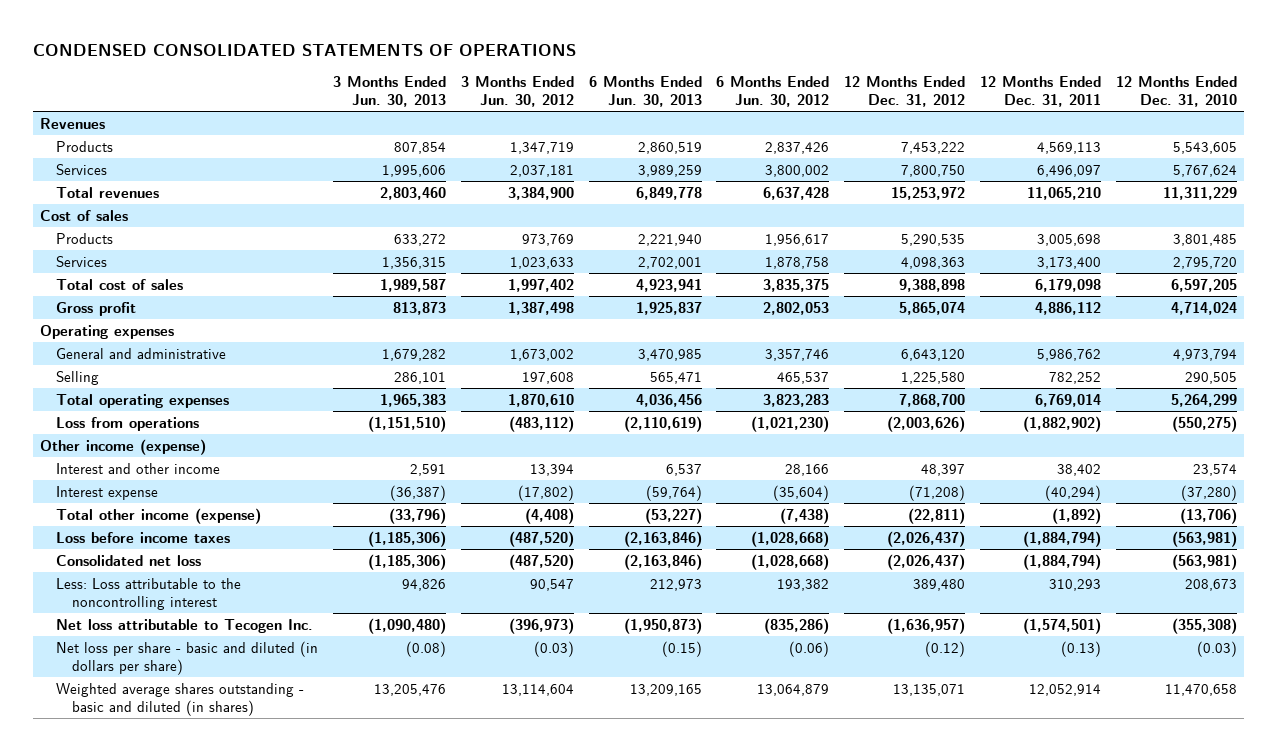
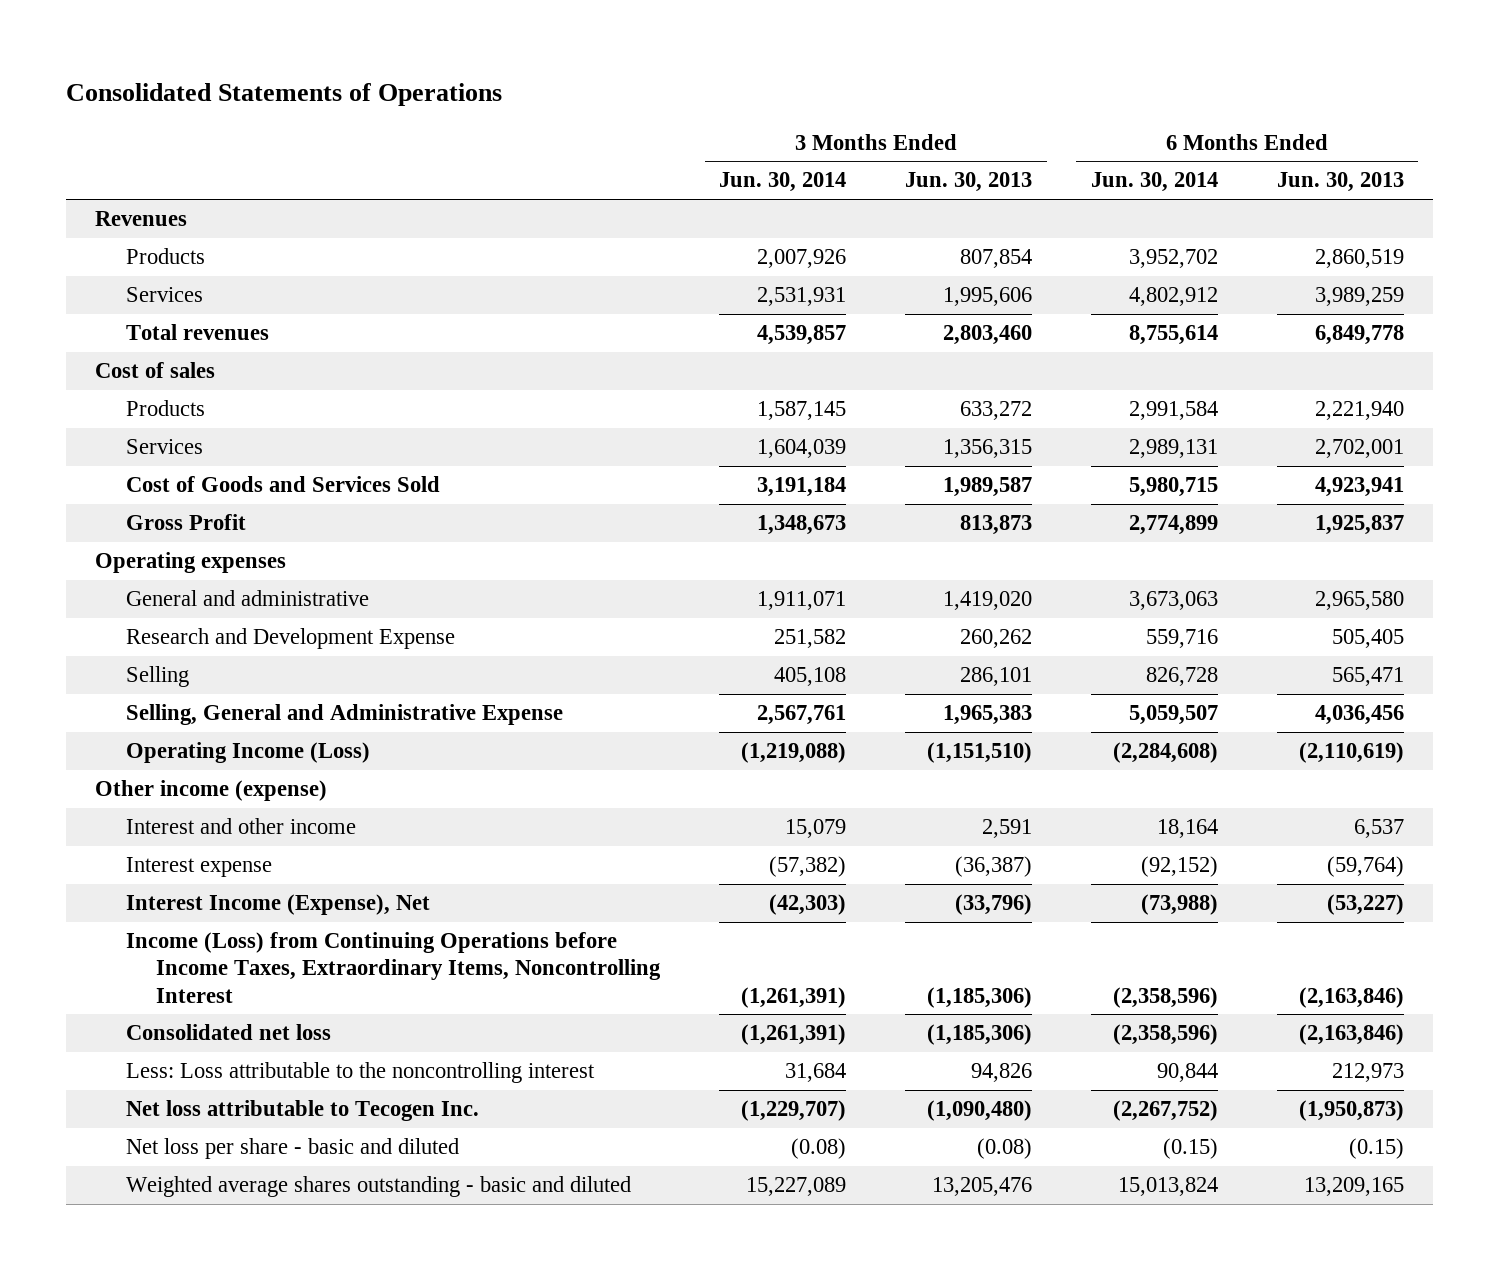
[33,43,577,56] CONDENSED CONSOLIDATED STATEMENTS OF OPERATIONS -> [65,82,502,106] Consolidated Statements of Operations
[460,75,574,107] 3 Months Ended Jun. 30, 2012 -> none
[716,75,830,107] 6 Months Ended Jun. 30, 2012 -> none
[844,75,966,107] 12 Months Ended Dec. 31, 2012 -> none
[979,75,1101,107] 12 Months Ended Dec. 31, 2011 -> none
[1115,75,1237,107] 12 Months Ended Dec. 31, 2010 -> none
none -> [719,172,847,193] Jun. 30, 2014
none -> [1090,172,1218,193] Jun. 30, 2014
[56,278,184,290] Total cost of sales -> [125,476,440,493] Cost of Goods and Services Sold
[56,301,137,316] Gross profit -> [125,514,246,531] Gross Profit
[382,348,447,361] 1,679,282 -> [943,591,1033,611] 1,419,020
[637,348,702,361] 3,470,985 -> [1314,591,1404,611] 2,965,580
none -> [125,628,455,650] Research and Development Expense
[56,393,230,408] Total operating expenses -> [125,704,563,726] Selling, General and Administrative Expense
[56,416,200,431] Loss from operations -> [125,742,370,764] Operating Income (Loss)
[56,507,262,524] Total other income (expense) -> [125,894,430,916] Interest Income (Expense), Net
[56,531,231,543] Loss before income taxes -> [125,932,662,1003] Income (Loss) from Continuing Operations before Income Taxes, Extraordinary Items, Noncontrolling Interest
[56,640,319,675] Net loss per share - basic and diluted (in dollars per share) -> [125,1138,459,1160] Net loss per share - basic and diluted
[56,682,305,716] Weighted average shares outstanding - basic and diluted (in shares) -> [125,1176,631,1198] Weighted average shares outstanding - basic and diluted

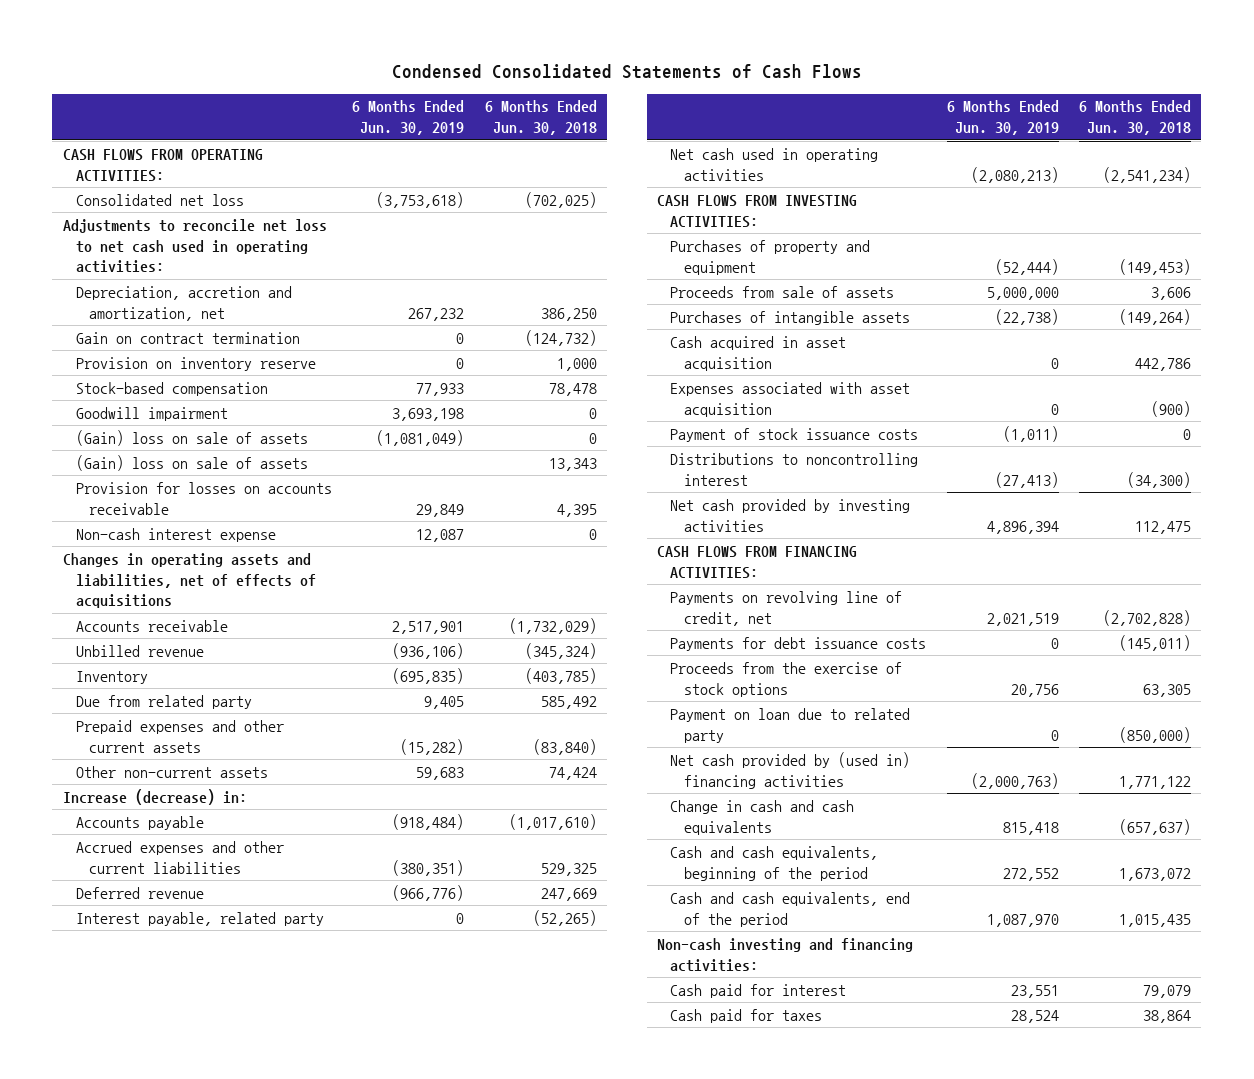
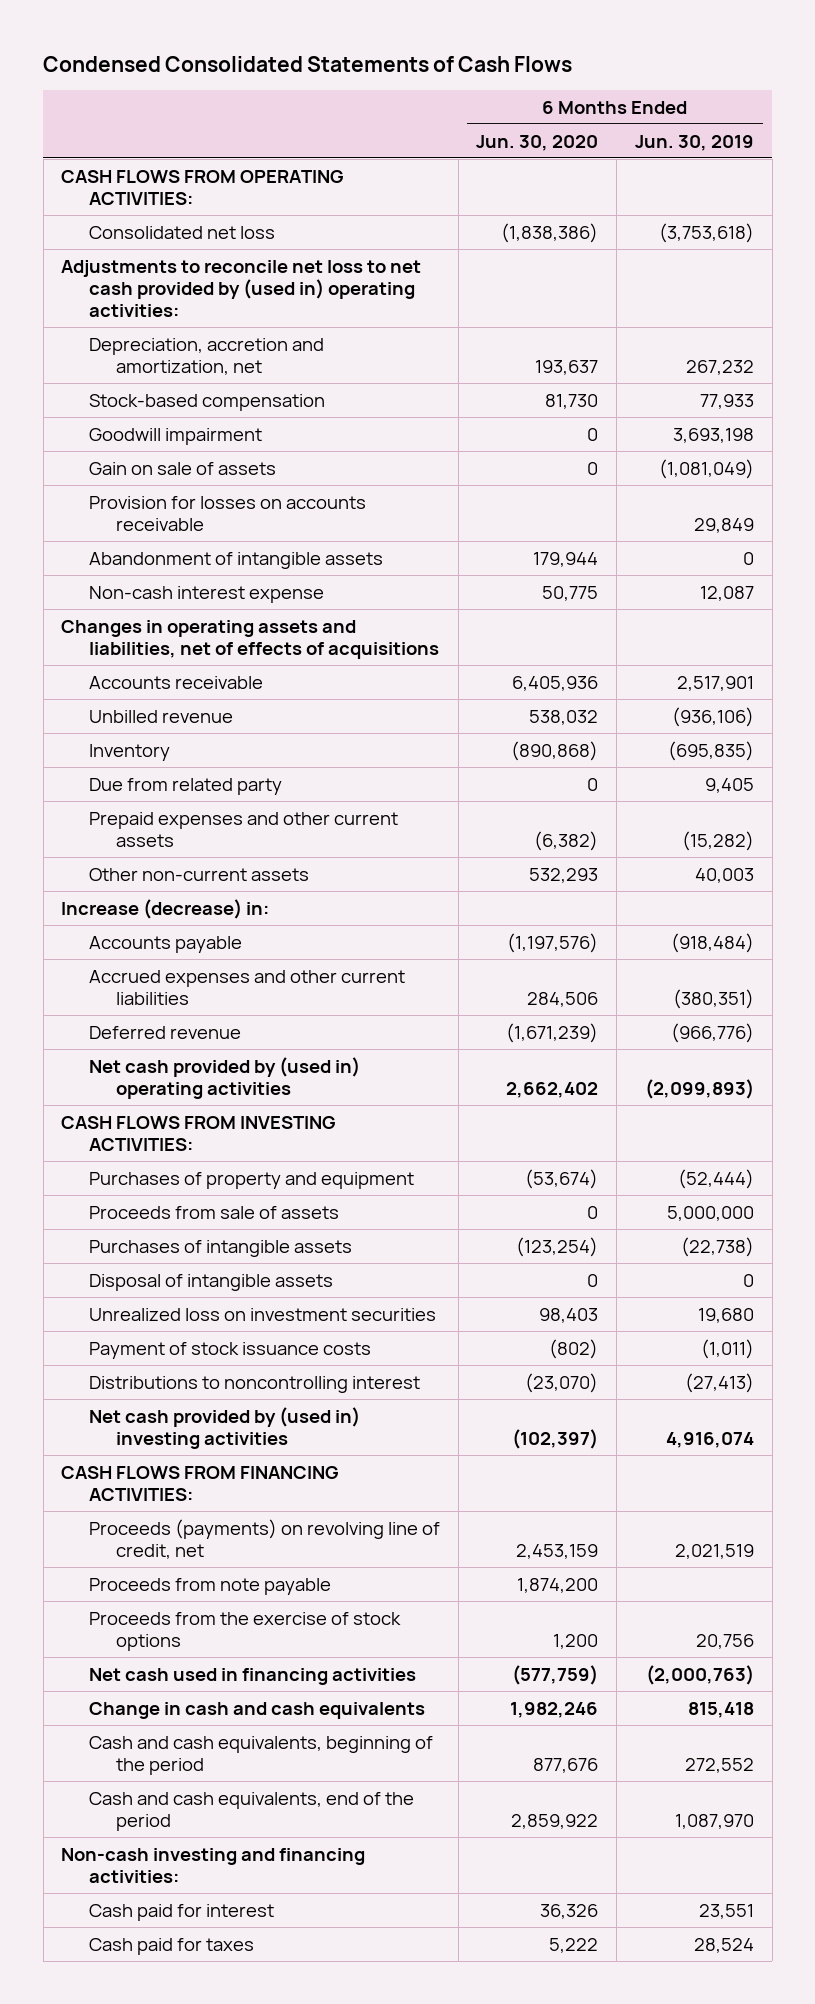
[484,100,597,136] 6 Months Ended Jun. 30, 2018 -> none
none -> [476,134,599,151] Jun. 30, 2020
[62,218,327,274] Adjustments to reconcile net loss to net cash used in operating activities: -> [61,259,422,317] Adjustments to reconcile net loss to net cash provided by (used in) operating activities:
[75,331,300,344] Gain on contract termination -> none
[75,356,316,371] Provision on inventory reserve -> none
[75,454,308,471] (Gain) loss on sale of assets -> none
[75,429,308,446] (Gain) loss on sale of assets -> [88,461,276,475] Gain on sale of assets
none -> [88,551,383,569] Abandonment of intangible assets
[416,766,465,780] 59,683 -> [694,867,754,883] 40,003
[75,911,324,926] Interest payable, related party -> none
[670,147,879,181] Net cash used in operating activities -> [88,1056,360,1099] Net cash provided by (used in) operating activities
[970,166,1059,183] (2,080,213) -> [644,1078,754,1099] (2,099,893)
[670,335,847,371] Cash acquired in asset acquisition -> none
[670,381,911,417] Expenses associated with asset acquisition -> none
none -> [88,1273,333,1291] Disposal of intangible assets
none -> [88,1307,436,1321] Unrealized loss on investment securities
[670,498,911,532] Net cash provided by investing activities -> [88,1406,360,1449] Net cash provided by (used in) investing activities
[986,520,1059,534] 4,896,394 -> [665,1431,754,1448] 4,916,074
[670,636,927,651] Payments for debt issuance costs -> none
[670,590,903,626] Payments on revolving line of credit, net -> [88,1518,440,1559] Proceeds (payments) on revolving line of credit, net
none -> [88,1577,331,1595] Proceeds from note payable
[670,707,911,743] Payment on loan due to related party -> none
[670,751,911,789] Net cash provided by (used in) financing activities -> [88,1667,416,1685] Net cash used in financing activities

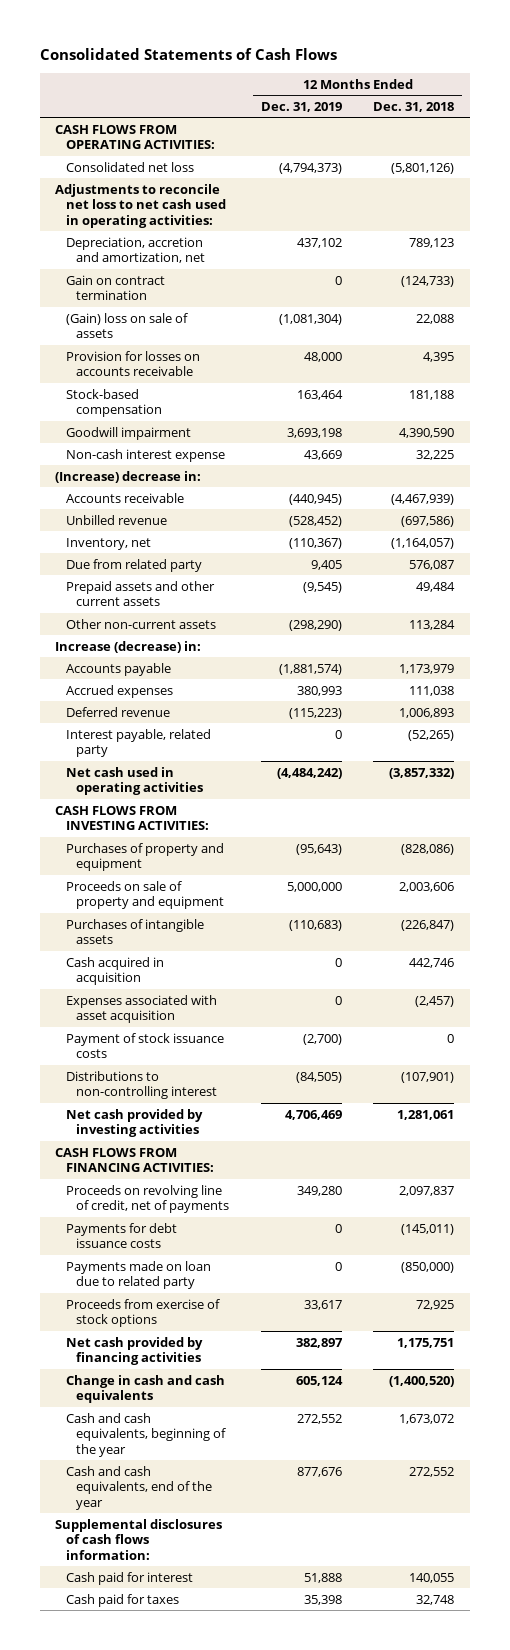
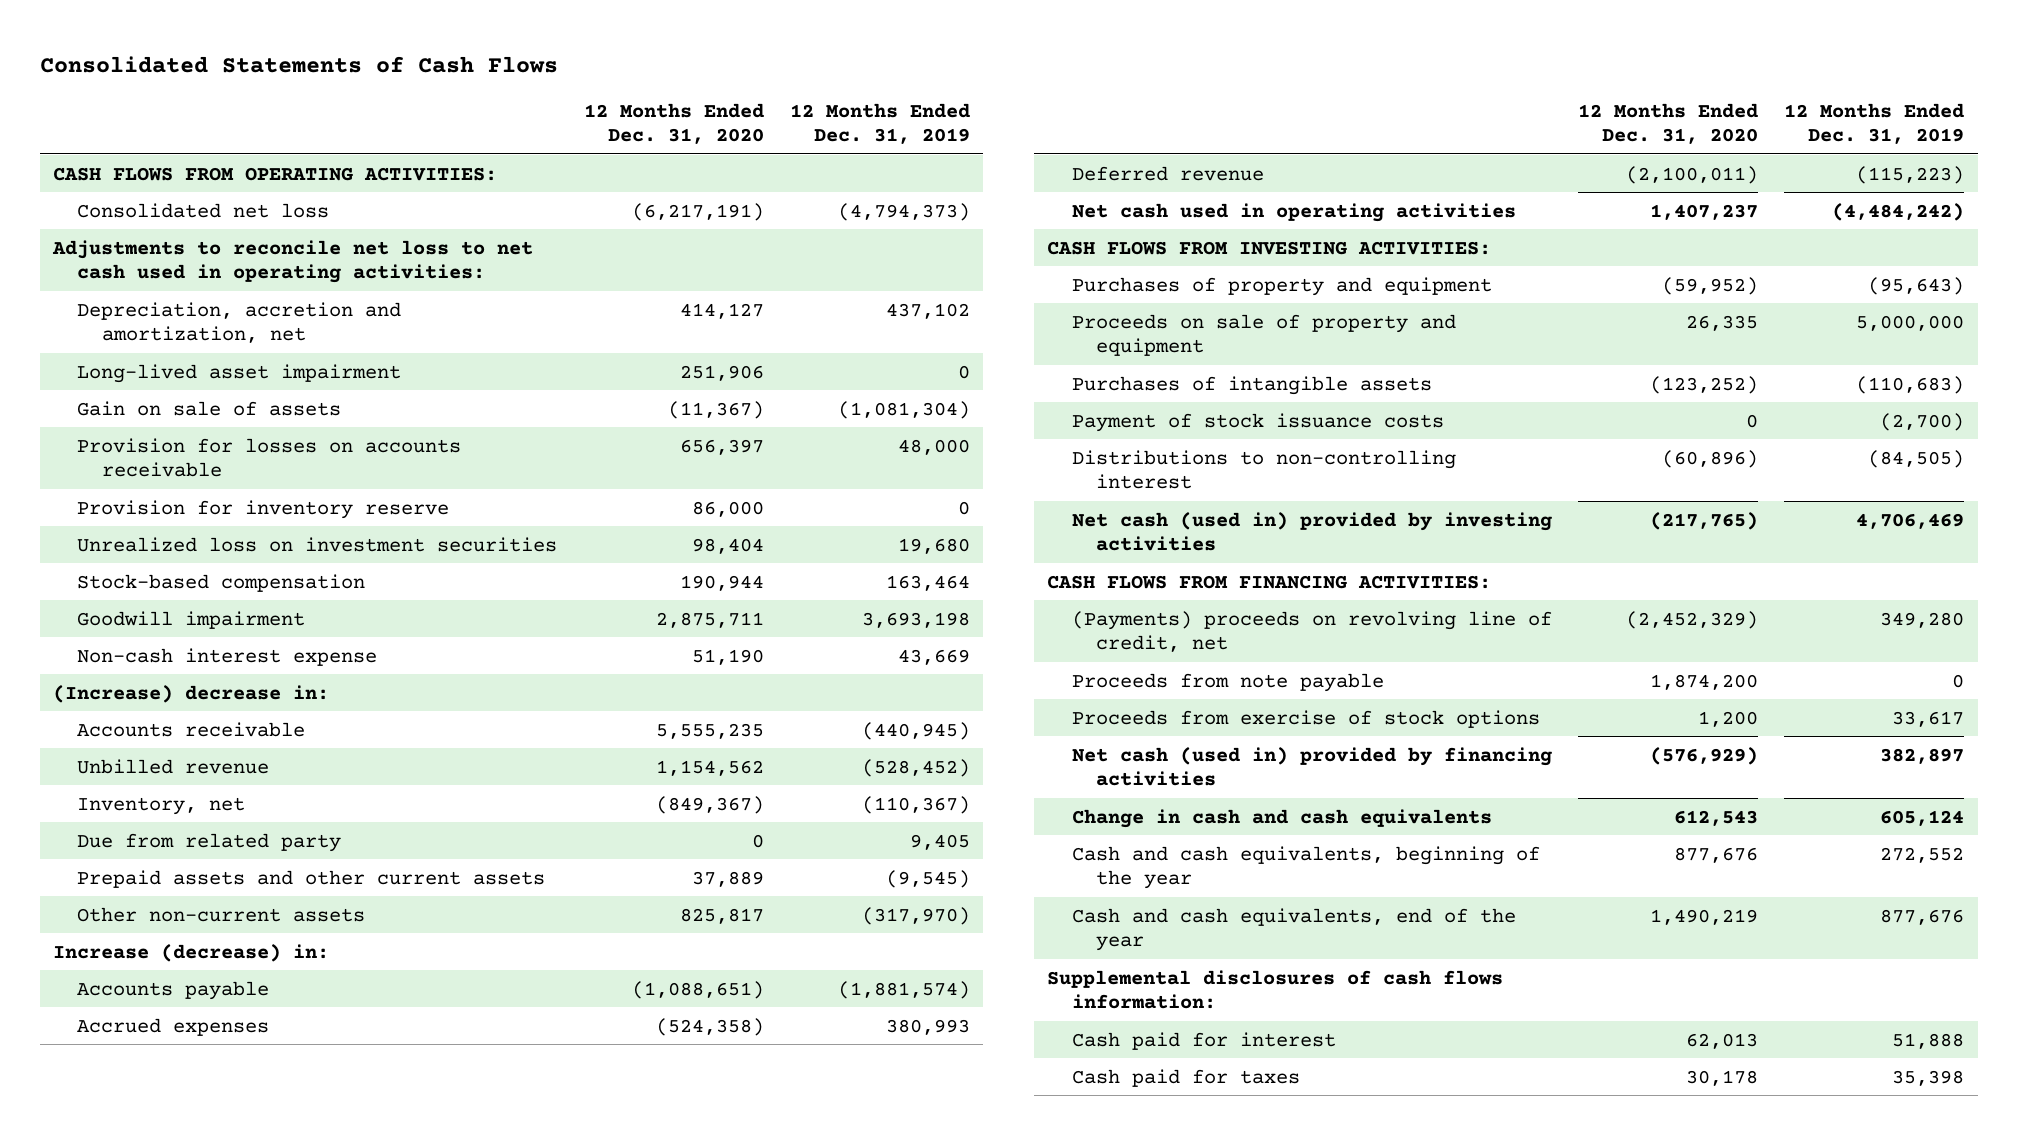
[373,102,455,113] Dec. 31, 2018 -> none
none -> [583,102,764,144] 12 Months Ended Dec. 31, 2020
[65,274,165,301] Gain on contract termination -> [77,363,402,383] Long-lived asset impairment
[65,312,188,339] (Gain) loss on sale of assets -> [77,400,342,416] Gain on sale of assets
none -> [77,499,450,519] Provision for inventory reserve
none -> [77,536,558,552] Unrealized loss on investment securities
[288,619,342,631] (298,290) -> [862,906,971,925] (317,970)
[65,728,211,758] Interest payable, related party -> none
[65,956,164,986] Cash acquired in acquisition -> none
[65,994,217,1024] Expenses associated with asset acquisition -> none
[65,1108,203,1138] Net cash provided by investing activities -> [1071,511,1552,551] Net cash (used in) provided by investing activities
[65,1222,177,1249] Payments for debt issuance costs -> none
[65,1260,211,1290] Payments made on loan due to related party -> none
[65,1184,230,1214] Proceeds on revolving line of credit, net of payments -> [1071,610,1552,652] (Payments) proceeds on revolving line of credit, net
none -> [1071,672,1384,692] Proceeds from note payable
[65,1336,203,1366] Net cash provided by financing activities -> [1071,746,1552,786] Net cash (used in) provided by financing activities

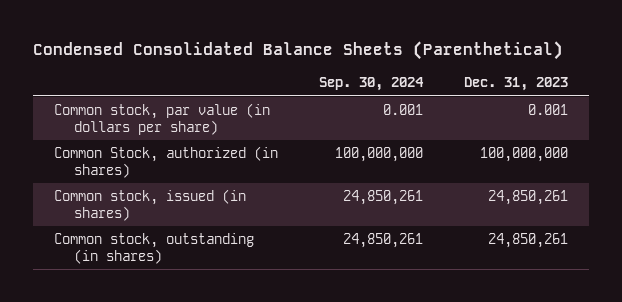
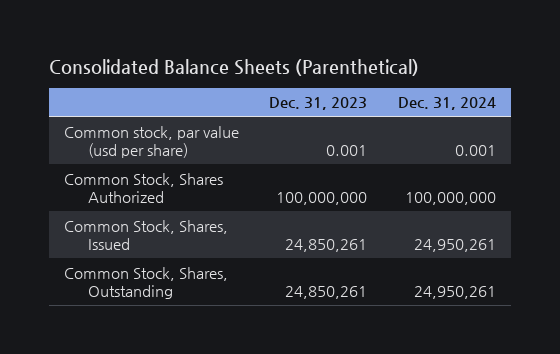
[32,40,563,60] Condensed Consolidated Balance Sheets (Parenthetical) -> [49,58,420,76] Consolidated Balance Sheets (Parenthetical)
[319,77,425,92] Sep. 30, 2024 -> none
none -> [397,97,496,111] Dec. 31, 2024
[53,103,270,135] Common stock, par value (in dollars per share) -> [64,125,240,158] Common stock, par value (usd per share)
[53,146,278,178] Common Stock, authorized (in shares) -> [64,172,224,203] Common Stock, Shares Authorized
[53,189,246,221] Common stock, issued (in shares) -> [64,219,229,250] Common Stock, Shares, Issued
[53,233,254,264] Common stock, outstanding (in shares) -> [64,266,229,299] Common Stock, Shares, Outstanding

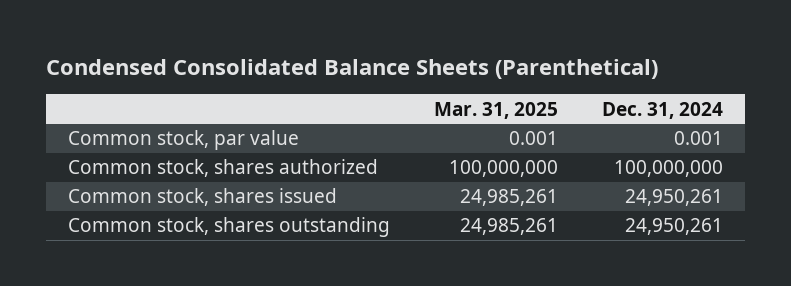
[49,58,420,76] Consolidated Balance Sheets (Parenthetical) -> [46,59,659,80] Condensed Consolidated Balance Sheets (Parenthetical)
[269,97,368,111] Dec. 31, 2023 -> none
none -> [434,101,559,119] Mar. 31, 2025
[64,125,240,158] Common stock, par value (usd per share) -> [68,130,300,151] Common stock, par value
[64,172,224,203] Common Stock, Shares Authorized -> [68,159,379,178] Common stock, shares authorized
[64,219,229,250] Common Stock, Shares, Issued -> [68,188,338,207] Common stock, shares issued
[64,266,229,299] Common Stock, Shares, Outstanding -> [68,217,391,238] Common stock, shares outstanding

